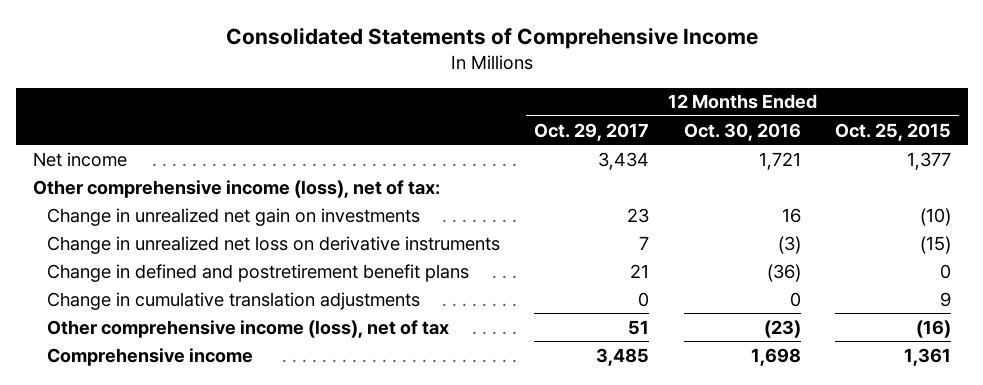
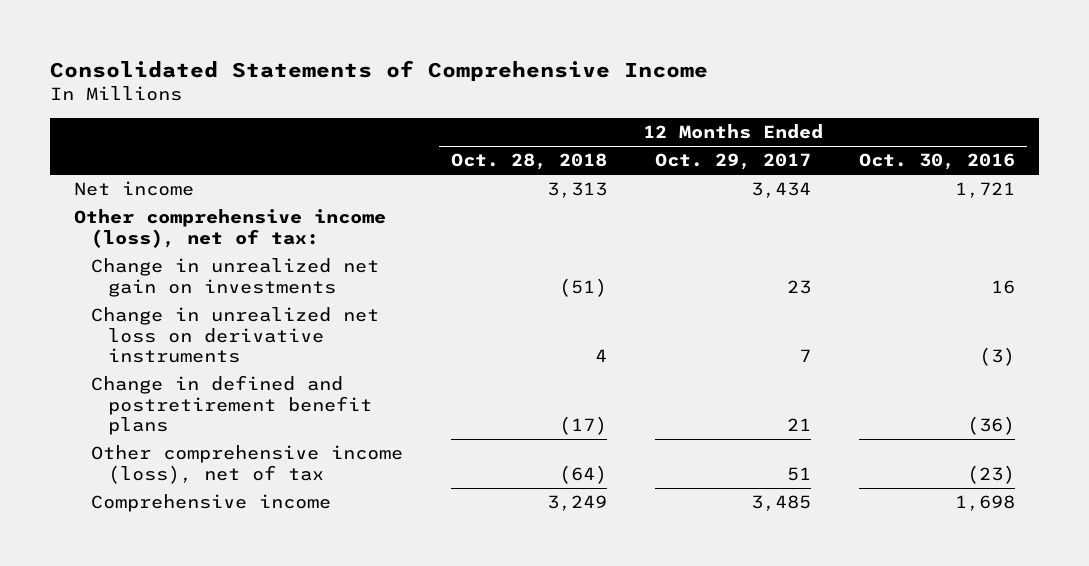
[834,122,951,141] Oct. 25, 2015 -> none
none -> [451,153,608,171] Oct. 28, 2018
[47,291,421,310] Change in cumulative translation adjustments -> none

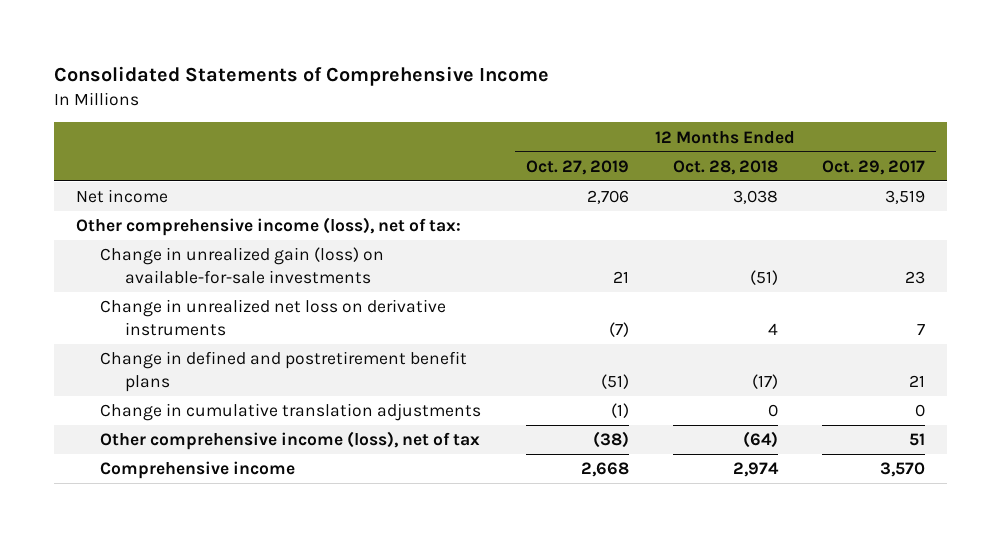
[859,153,1016,171] Oct. 30, 2016 -> none
none -> [525,159,629,175] Oct. 27, 2019
[547,182,608,199] 3,313 -> [732,190,778,205] 3,038
[751,182,812,199] 3,434 -> [884,190,925,205] 3,519
[90,258,379,297] Change in unrealized net gain on investments -> [100,247,385,284] Change in unrealized gain (loss) on available-for-sale investments
none -> [100,403,482,422] Change in cumulative translation adjustments
[547,495,608,512] 3,249 -> [732,462,779,478] 2,974
[751,495,812,512] 3,485 -> [879,462,925,478] 3,570

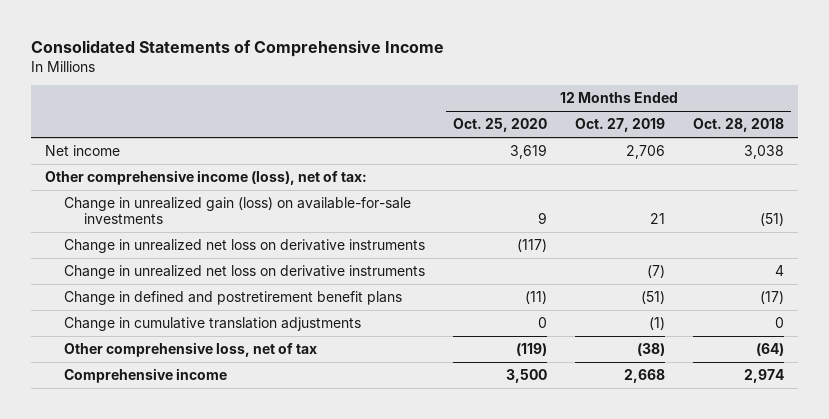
[821,159,925,175] Oct. 29, 2017 -> none
none -> [453,118,548,133] Oct. 25, 2020
none -> [64,238,426,253] Change in unrealized net loss on derivative instruments
[100,431,481,451] Other comprehensive income (loss), net of tax -> [64,341,318,357] Other comprehensive loss, net of tax

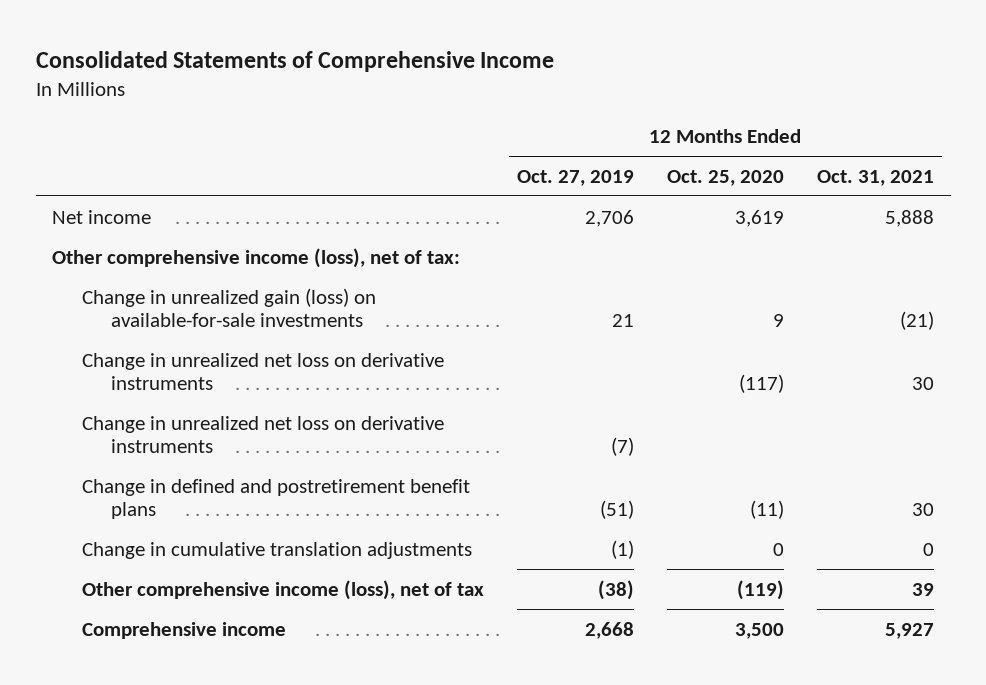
[693,118,785,133] Oct. 28, 2018 -> none
none -> [817,169,935,186] Oct. 31, 2021
[64,341,318,357] Other comprehensive loss, net of tax -> [81,579,484,600] Other comprehensive income (loss), net of tax

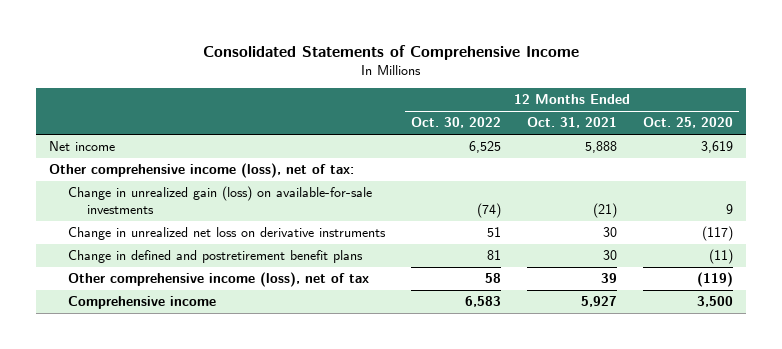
[516,169,634,186] Oct. 27, 2019 -> none
none -> [411,117,502,129] Oct. 30, 2022
[81,415,444,454] Change in unrealized net loss on derivative instruments -> none
[81,541,472,559] Change in cumulative translation adjustments -> none

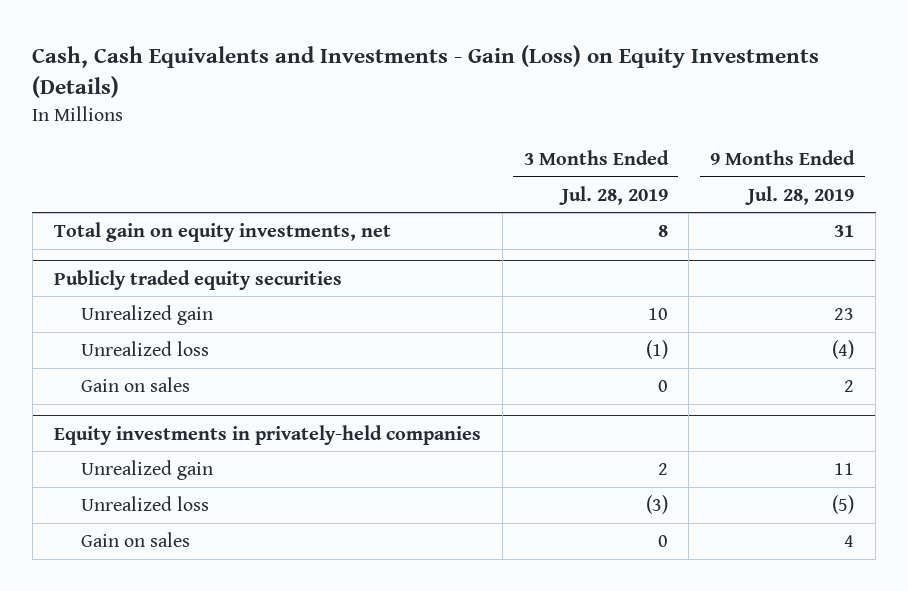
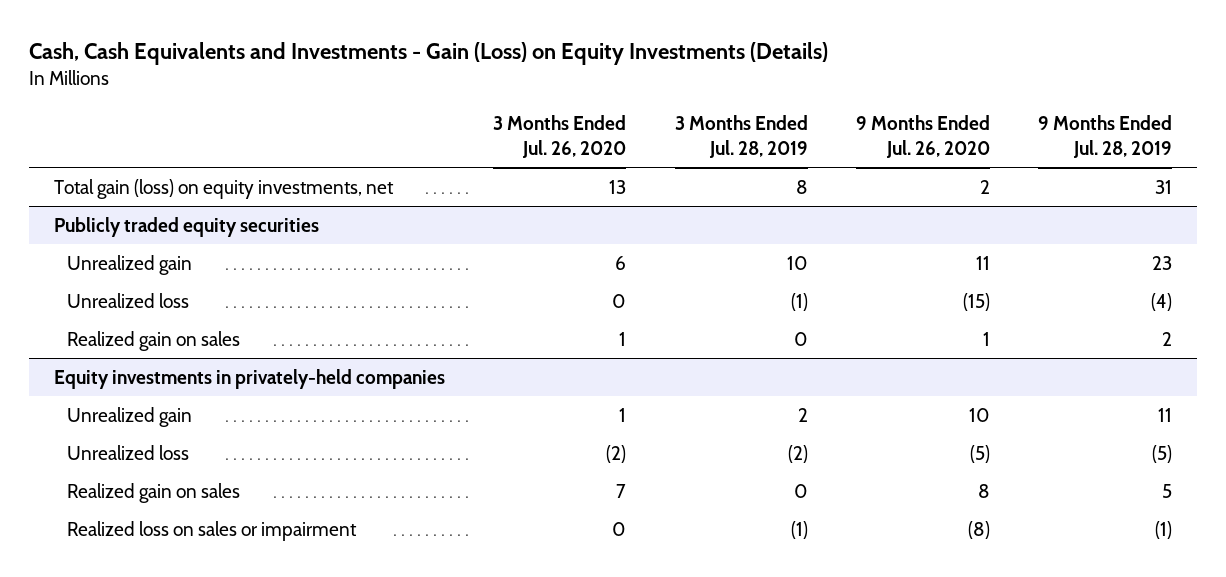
none -> [493,115,627,158] 3 Months Ended Jul. 26, 2020
none -> [855,115,990,158] 9 Months Ended Jul. 26, 2020
[53,221,391,242] Total gain on equity investments, net -> [53,178,394,199] Total gain (loss) on equity investments, net
[81,376,191,392] Gain on sales -> [67,330,241,351] Realized gain on sales
[645,494,668,514] (3) -> [787,444,808,463] (2)
[81,531,191,547] Gain on sales -> [67,482,241,503] Realized gain on sales
[844,534,855,547] 4 -> [1162,483,1173,498] 5
none -> [67,520,358,541] Realized loss on sales or impairment

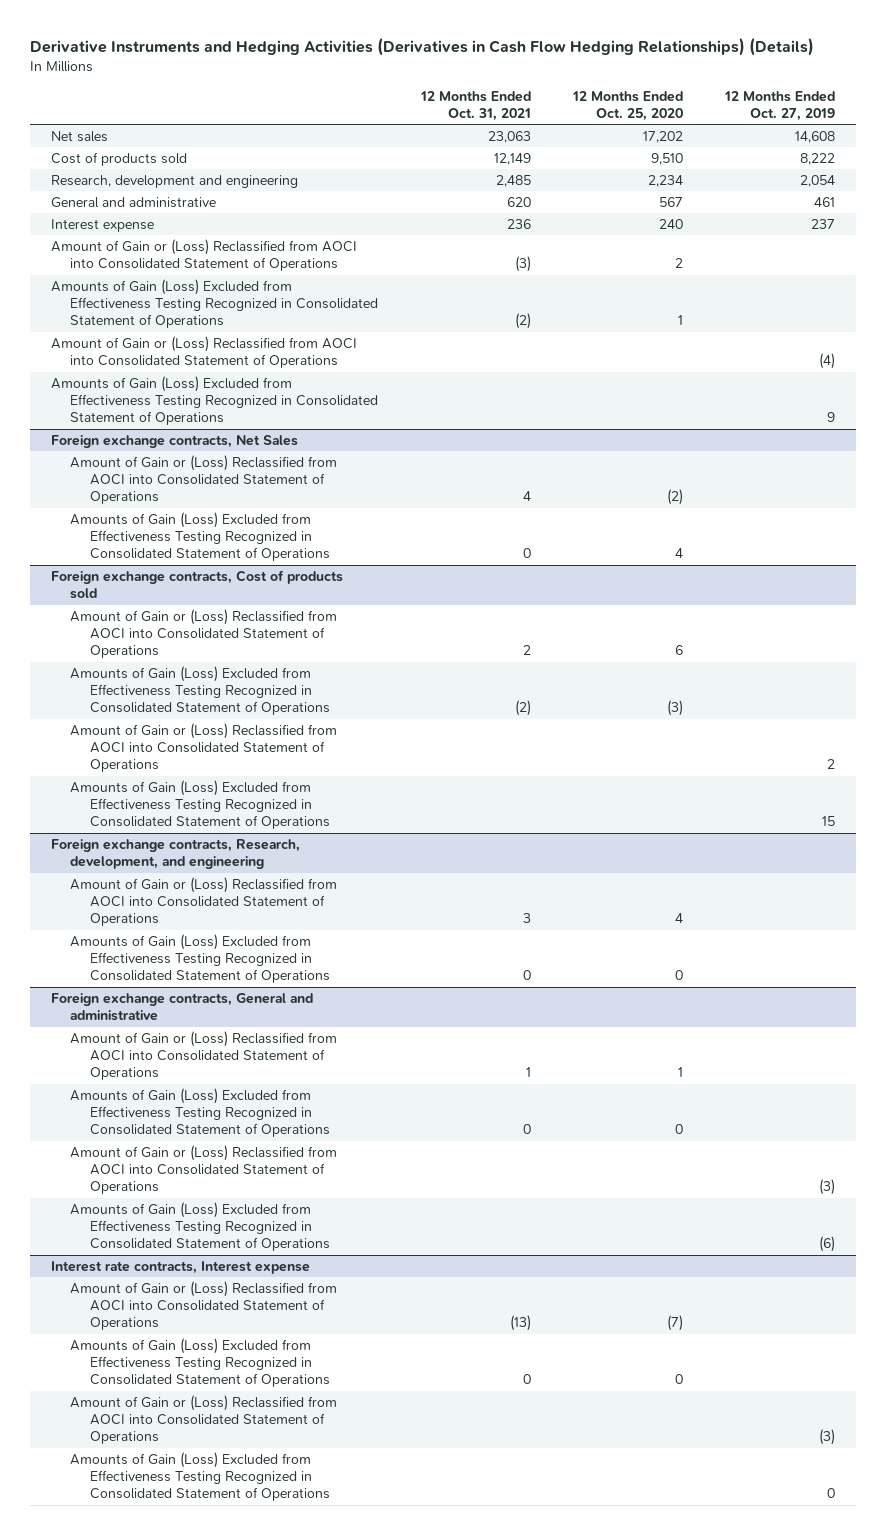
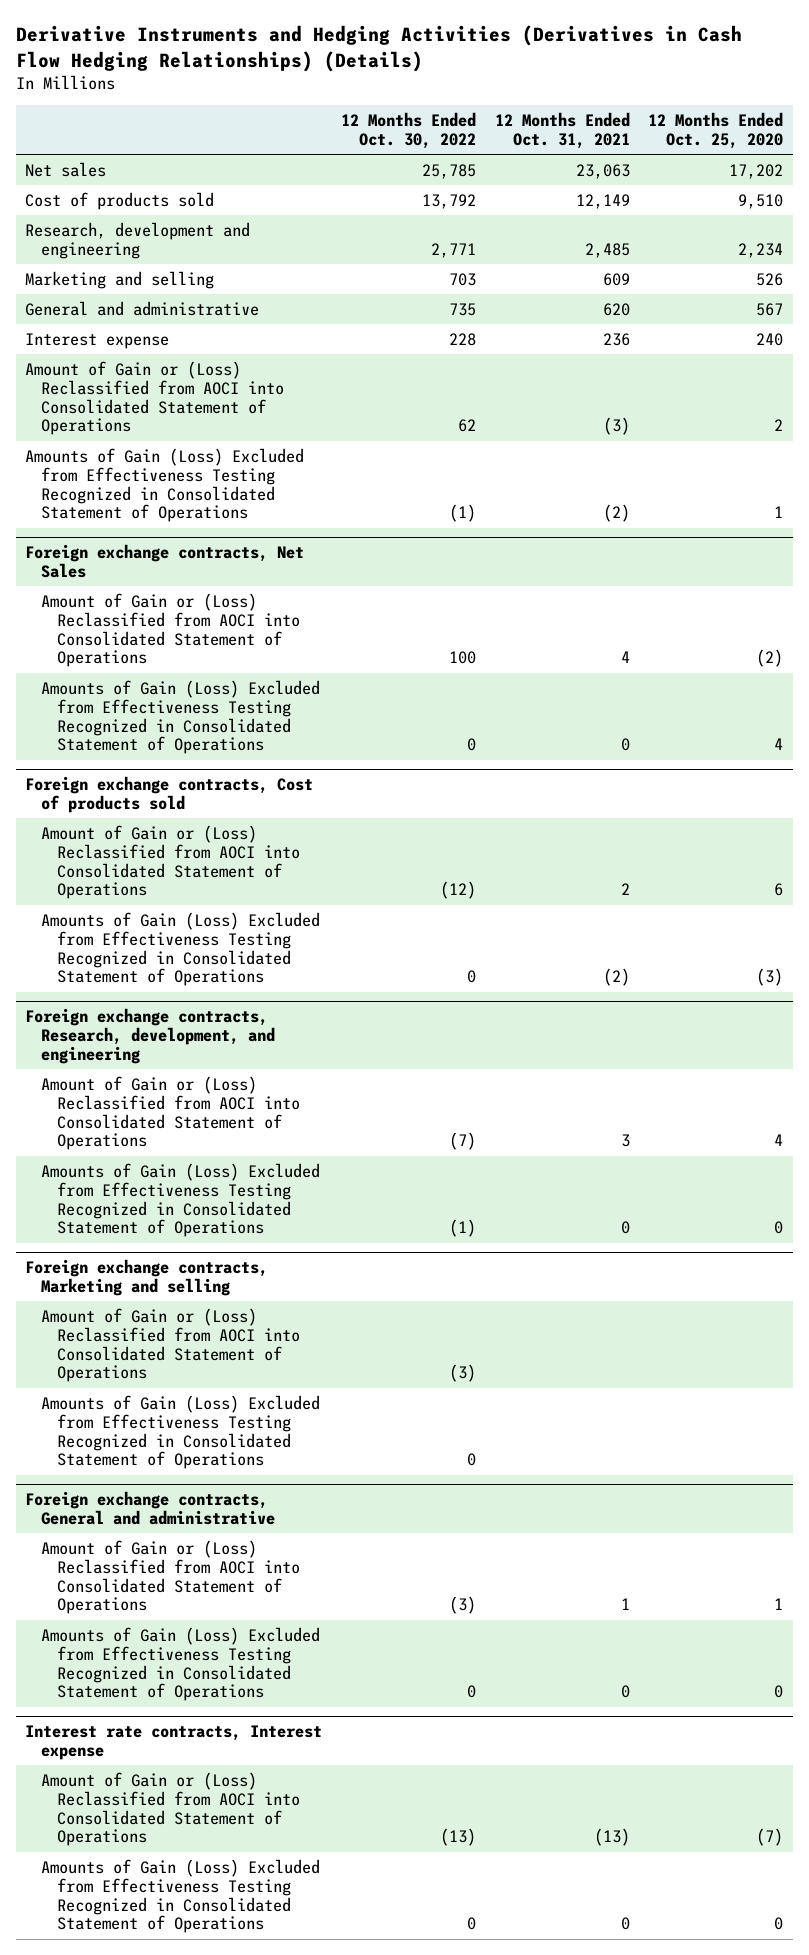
[724,90,836,121] 12 Months Ended Oct. 27, 2019 -> none
none -> [340,111,476,149] 12 Months Ended Oct. 30, 2022
none -> [25,270,215,289] Marketing and selling
[50,336,357,369] Amount of Gain or (Loss) Reclassified from AOCI into Consolidated Statement of Operations -> none
[50,376,379,426] Amounts of Gain (Loss) Excluded from Effectiveness Testing Recognized in Consolidated Statement of Operations -> none
[70,723,338,773] Amount of Gain or (Loss) Reclassified from AOCI into Consolidated Statement of Operations -> none
[70,780,331,830] Amounts of Gain (Loss) Excluded from Effectiveness Testing Recognized in Consolidated Statement of Operations -> none
none -> [25,1259,269,1297] Foreign exchange contracts, Marketing and selling
none -> [41,1307,301,1383] Amount of Gain or (Loss) Reclassified from AOCI into Consolidated Statement of Operations
none -> [41,1394,321,1470] Amounts of Gain (Loss) Excluded from Effectiveness Testing Recognized in Consolidated Statement of Operations
[70,1145,338,1195] Amount of Gain or (Loss) Reclassified from AOCI into Consolidated Statement of Operations -> none
[70,1202,331,1252] Amounts of Gain (Loss) Excluded from Effectiveness Testing Recognized in Consolidated Statement of Operations -> none
[70,1395,338,1445] Amount of Gain or (Loss) Reclassified from AOCI into Consolidated Statement of Operations -> none
[70,1452,331,1502] Amounts of Gain (Loss) Excluded from Effectiveness Testing Recognized in Consolidated Statement of Operations -> none

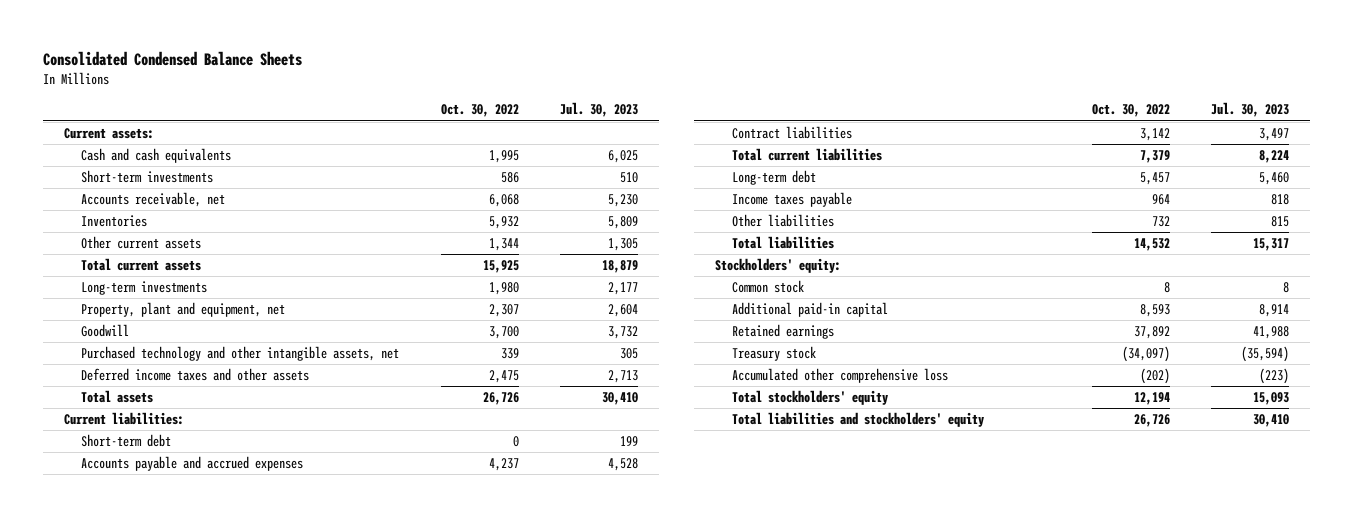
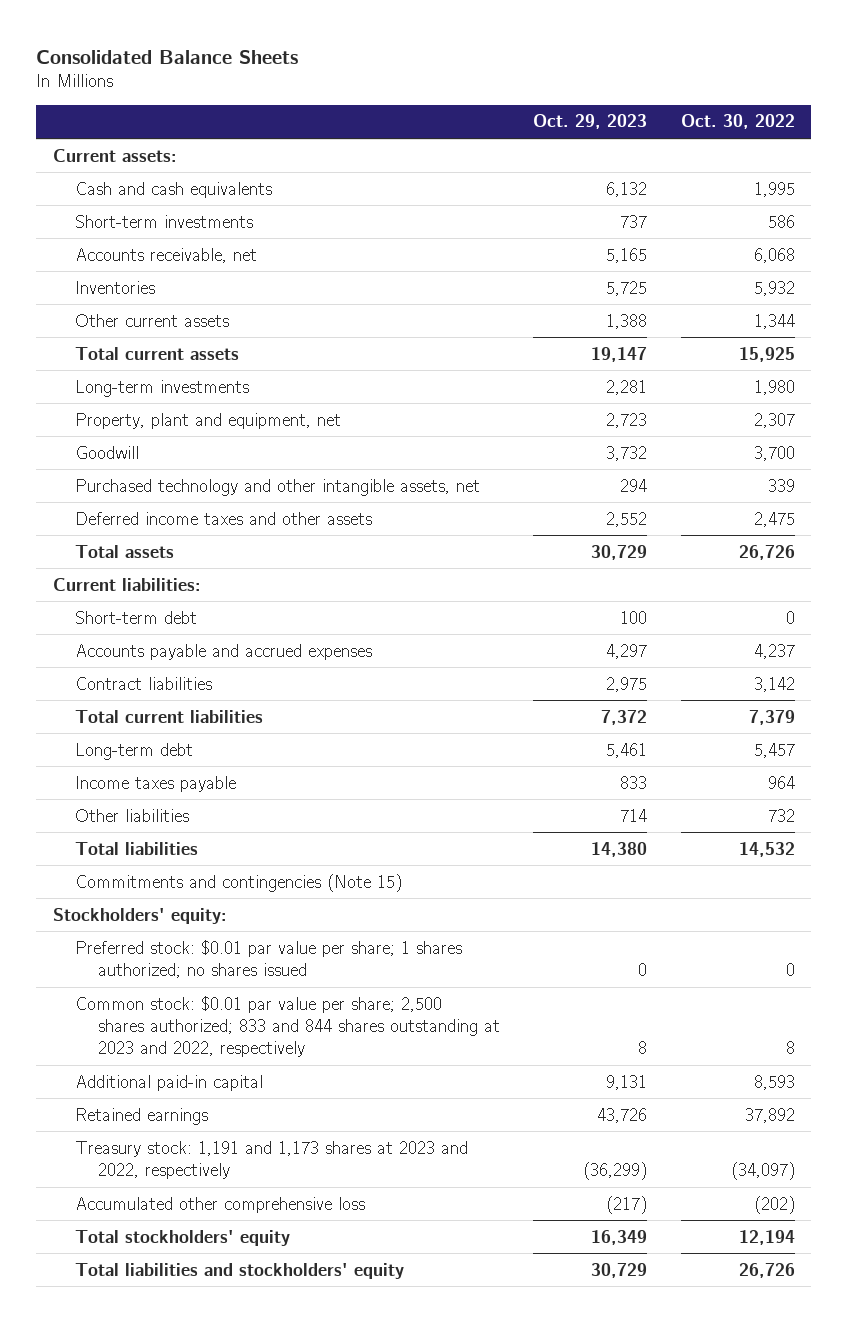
[42,50,302,66] Consolidated Condensed Balance Sheets -> [36,49,299,64] Consolidated Balance Sheets
[559,102,638,118] Jul. 30, 2023 -> none
none -> [533,114,648,130] Oct. 29, 2023
none -> [75,873,403,892] Commitments and contingencies (Note 15)
none -> [75,939,463,979] Preferred stock: $0.01 par value per share; 1 shares authorized; no shares issued
[732,280,805,294] Common stock -> [75,995,500,1058] Common stock: $0.01 par value per share; 2,500 shares authorized; 833 and 844 shares outstanding at 2023 and 2022, respectively
[732,346,817,362] Treasury stock -> [75,1140,469,1180] Treasury stock: 1,191 and 1,173 shares at 2023 and 2022, respectively

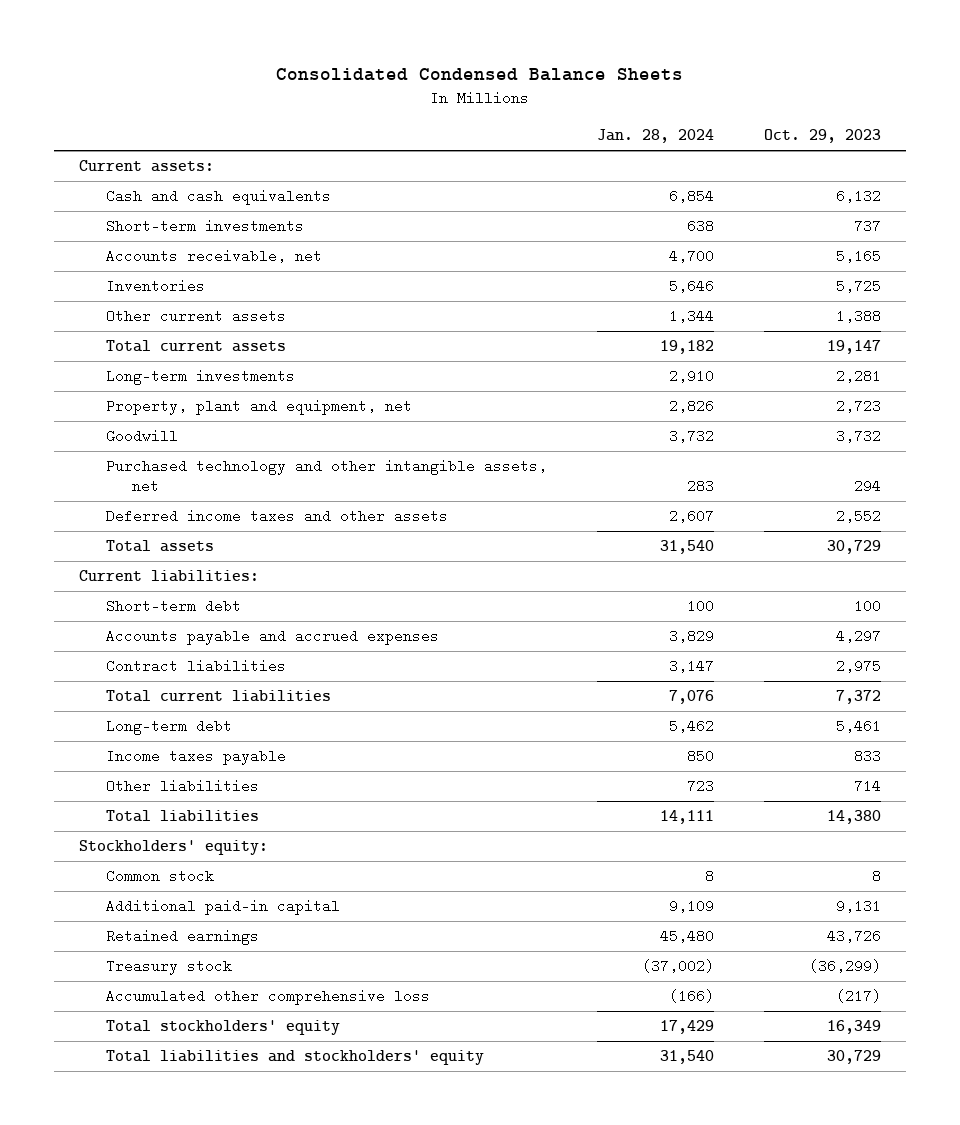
[36,49,299,64] Consolidated Balance Sheets -> [276,68,684,82] Consolidated Condensed Balance Sheets
[680,114,795,130] Oct. 30, 2022 -> none
none -> [596,129,714,144] Jan. 28, 2024
[75,873,403,892] Commitments and contingencies (Note 15) -> none
[75,939,463,979] Preferred stock: $0.01 par value per share; 1 shares authorized; no shares issued -> none
[75,995,500,1058] Common stock: $0.01 par value per share; 2,500 shares authorized; 833 and 844 shares outstanding at 2023 and 2022, respectively -> [105,869,214,884] Common stock
[75,1140,469,1180] Treasury stock: 1,191 and 1,173 shares at 2023 and 2022, respectively -> [105,959,232,976] Treasury stock

